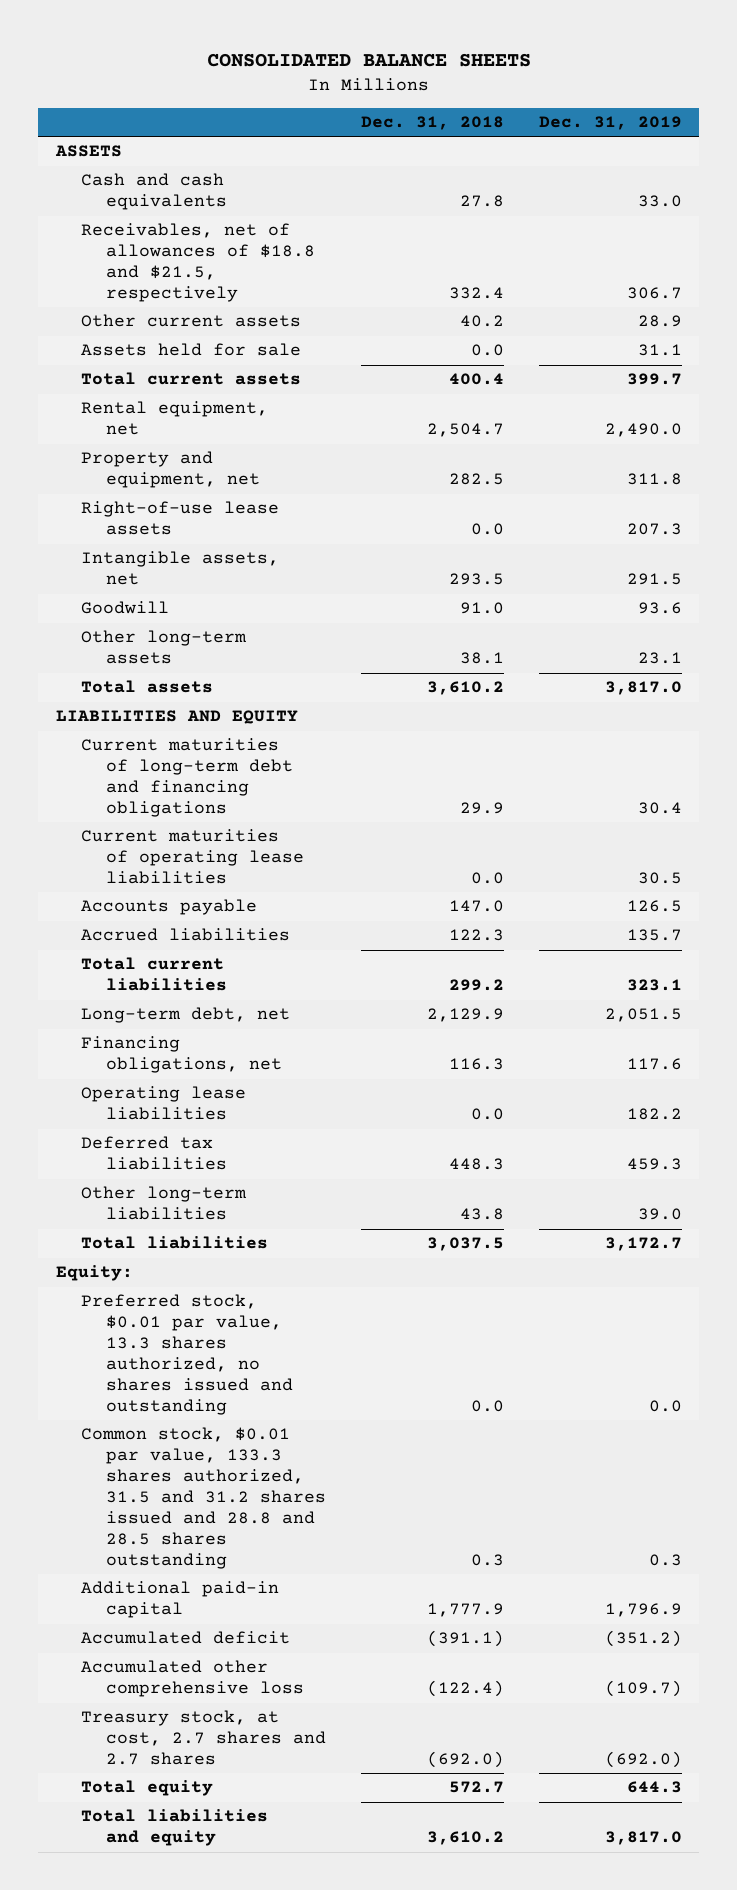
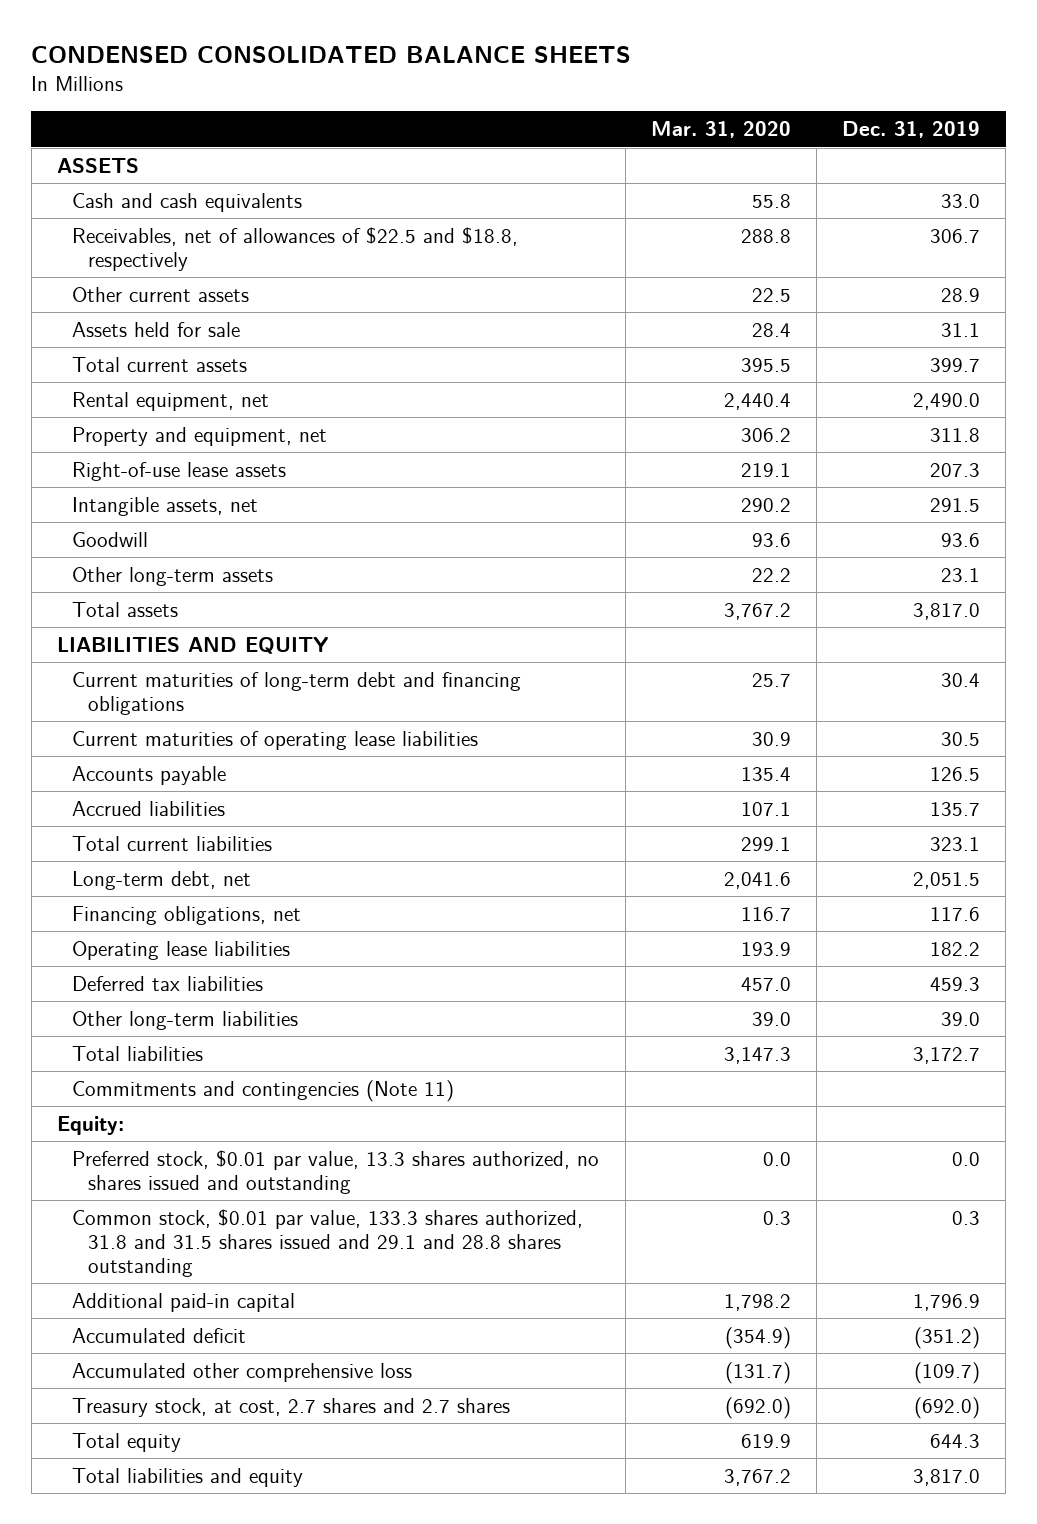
[206,52,531,67] CONSOLIDATED BALANCE SHEETS -> [31,45,632,63] CONDENSED CONSOLIDATED BALANCE SHEETS
[361,115,505,130] Dec. 31, 2018 -> none
none -> [650,121,791,139] Mar. 31, 2020
[80,223,316,303] Receivables, net of allowances of $18.8 and $21.5, respectively -> [72,226,519,271] Receivables, net of allowances of $22.5 and $18.8, respectively
none -> [72,1079,455,1102] Commitments and contingencies (Note 11)
[80,1427,327,1569] Common stock, $0.01 par value, 133.3 shares authorized, 31.5 and 31.2 shares issued and 28.8 and 28.5 shares outstanding -> [72,1208,584,1277] Common stock, $0.01 par value, 133.3 shares authorized, 31.8 and 31.5 shares issued and 29.1 and 28.8 shares outstanding

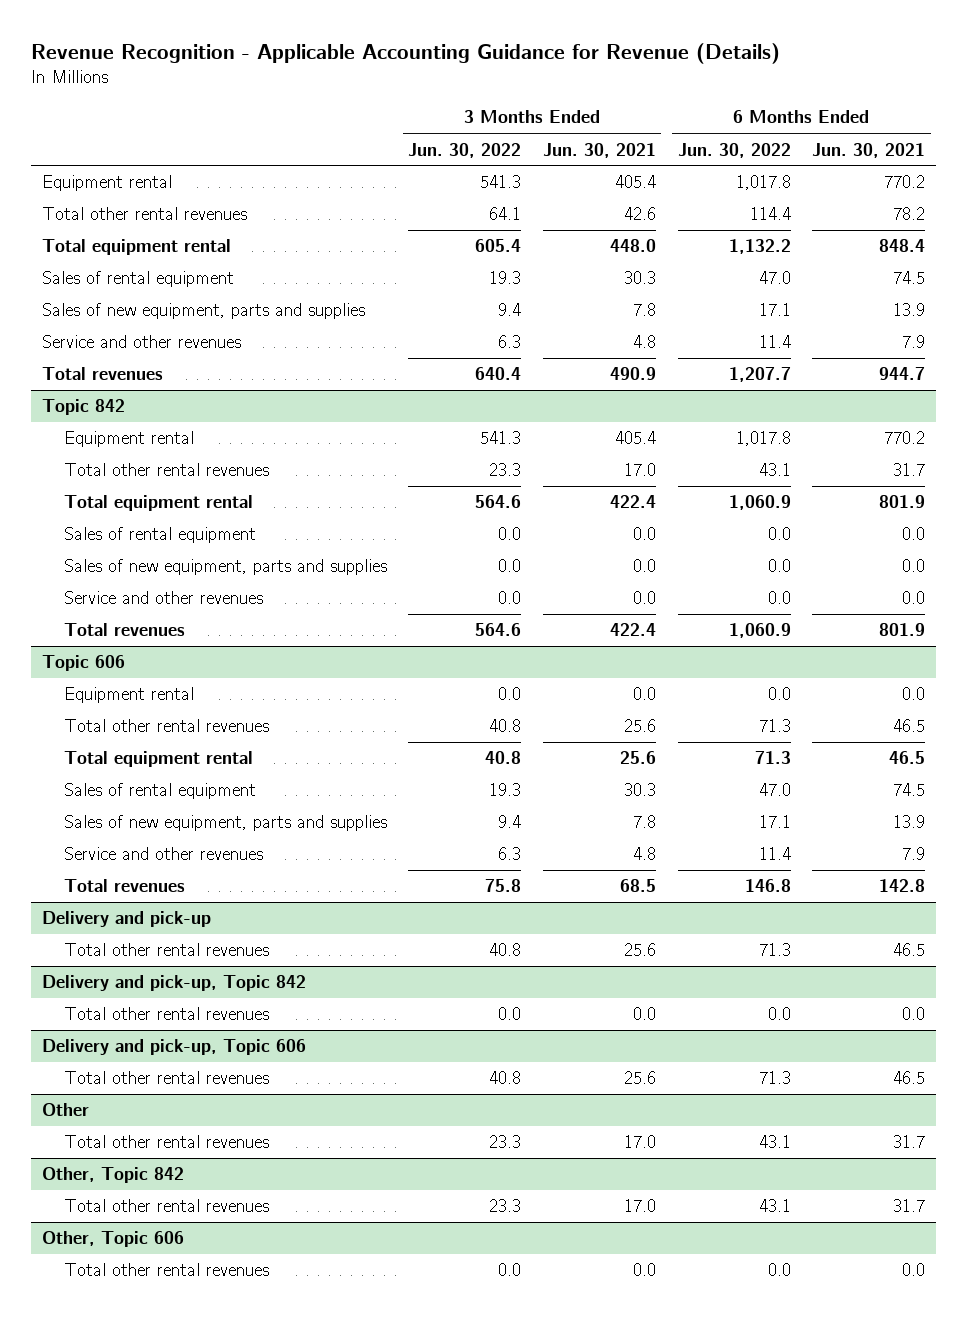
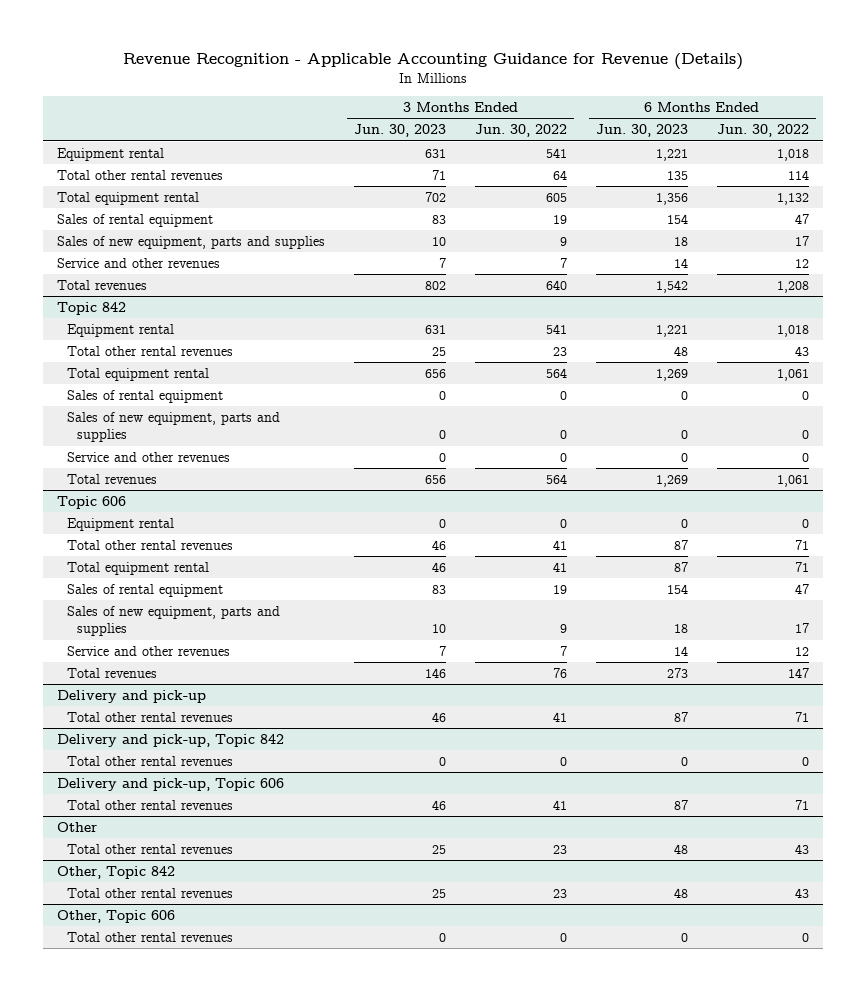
[543,142,657,158] Jun. 30, 2021 -> none
[812,142,926,158] Jun. 30, 2021 -> none
none -> [354,124,447,138] Jun. 30, 2023
none -> [595,124,688,138] Jun. 30, 2023
[480,175,522,189] 541.3 -> [546,147,568,158] 541
[735,175,791,191] 1,017.8 -> [776,148,809,161] 1,018
[489,207,522,221] 64.1 -> [553,169,568,180] 64
[749,207,791,221] 114.4 -> [787,169,809,180] 114
[475,239,522,253] 605.4 -> [546,192,568,202] 605
[728,239,791,255] 1,132.2 -> [776,192,809,205] 1,132
[489,271,522,285] 19.3 -> [553,214,568,224] 19
[758,271,791,285] 47.0 -> [794,213,809,224] 47
[498,303,522,317] 9.4 -> [560,236,568,246] 9
[758,303,791,317] 17.1 -> [794,235,809,246] 17
[498,335,522,349] 6.3 -> [560,257,568,268] 7
[758,335,791,349] 11.4 -> [794,258,809,268] 12
[475,367,522,381] 640.4 -> [546,279,568,290] 640
[728,367,791,383] 1,207.7 -> [776,280,809,293] 1,208
[480,431,522,445] 541.3 -> [546,323,568,334] 541
[735,431,791,447] 1,017.8 -> [776,324,809,337] 1,018
[489,463,522,477] 23.3 -> [553,346,568,356] 23
[758,463,791,477] 43.1 -> [794,345,809,356] 43
[475,495,522,509] 564.6 -> [546,367,568,378] 564
[728,495,791,511] 1,060.9 -> [776,368,809,381] 1,061
[498,527,522,541] 0.0 -> [560,390,568,400] 0
[767,527,791,541] 0.0 -> [801,390,809,400] 0
[498,559,522,573] 0.0 -> [560,430,568,440] 0
[767,559,791,573] 0.0 -> [801,430,809,440] 0
[498,591,522,605] 0.0 -> [560,452,568,462] 0
[767,591,791,605] 0.0 -> [801,452,809,462] 0
[475,623,522,637] 564.6 -> [546,473,568,484] 564
[728,623,791,639] 1,060.9 -> [776,474,809,487] 1,061
[498,687,522,701] 0.0 -> [560,518,568,528] 0
[767,687,791,701] 0.0 -> [801,518,809,528] 0
[489,719,522,733] 40.8 -> [553,539,568,550] 41
[758,719,791,733] 71.3 -> [794,539,809,550] 71
[485,751,522,765] 40.8 -> [553,561,568,572] 41
[754,751,791,765] 71.3 -> [794,561,809,572] 71
[489,783,522,797] 19.3 -> [553,584,568,594] 19
[758,783,791,797] 47.0 -> [794,583,809,594] 47
[498,815,522,829] 9.4 -> [560,624,568,634] 9
[758,815,791,829] 17.1 -> [794,623,809,634] 17
[498,847,522,861] 6.3 -> [560,645,568,656] 7
[758,847,791,861] 11.4 -> [794,646,809,656] 12
[485,879,522,893] 75.8 -> [553,667,568,678] 76
[744,879,791,893] 146.8 -> [787,667,809,678] 147
[489,943,522,957] 40.8 -> [553,711,568,722] 41
[758,943,791,957] 71.3 -> [794,711,809,722] 71
[498,1007,522,1021] 0.0 -> [560,756,568,766] 0
[767,1007,791,1021] 0.0 -> [801,756,809,766] 0
[489,1071,522,1085] 40.8 -> [553,799,568,810] 41
[758,1071,791,1085] 71.3 -> [794,799,809,810] 71
[489,1135,522,1149] 23.3 -> [553,844,568,854] 23
[758,1135,791,1149] 43.1 -> [794,843,809,854] 43
[489,1199,522,1213] 23.3 -> [553,888,568,898] 23
[758,1199,791,1213] 43.1 -> [794,887,809,898] 43
[498,1263,522,1277] 0.0 -> [560,932,568,942] 0
[767,1263,791,1277] 0.0 -> [801,932,809,942] 0

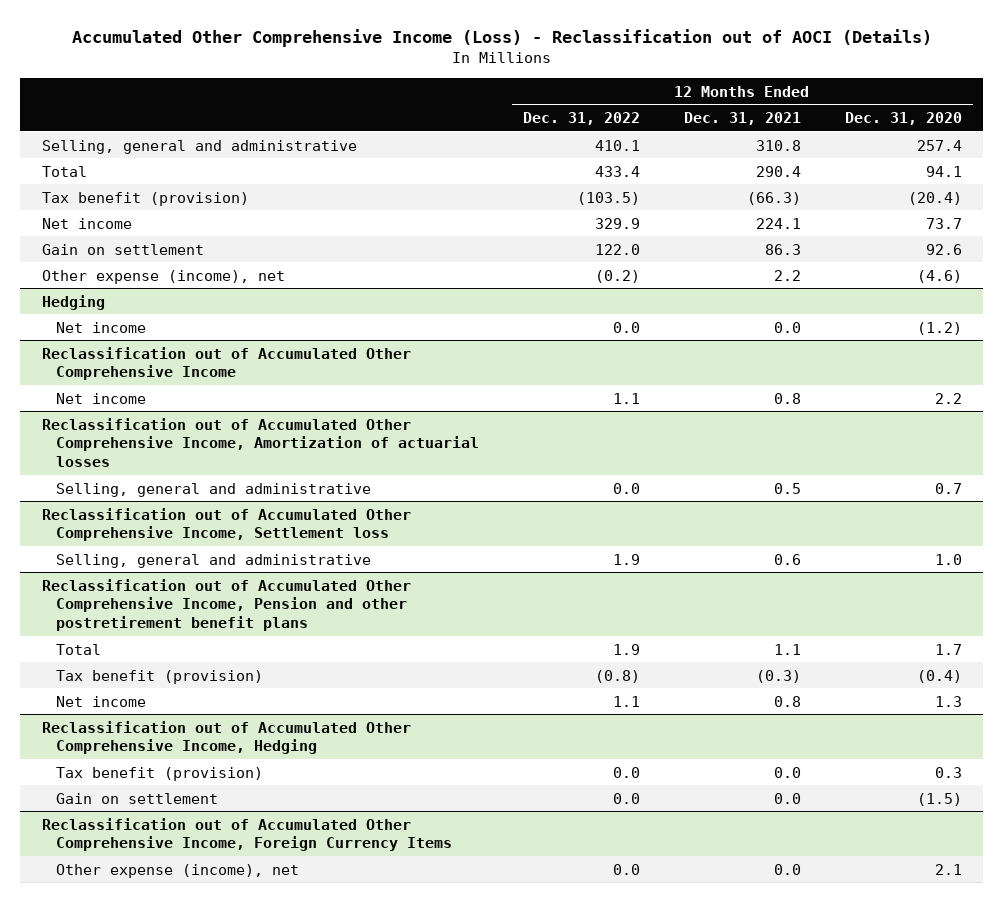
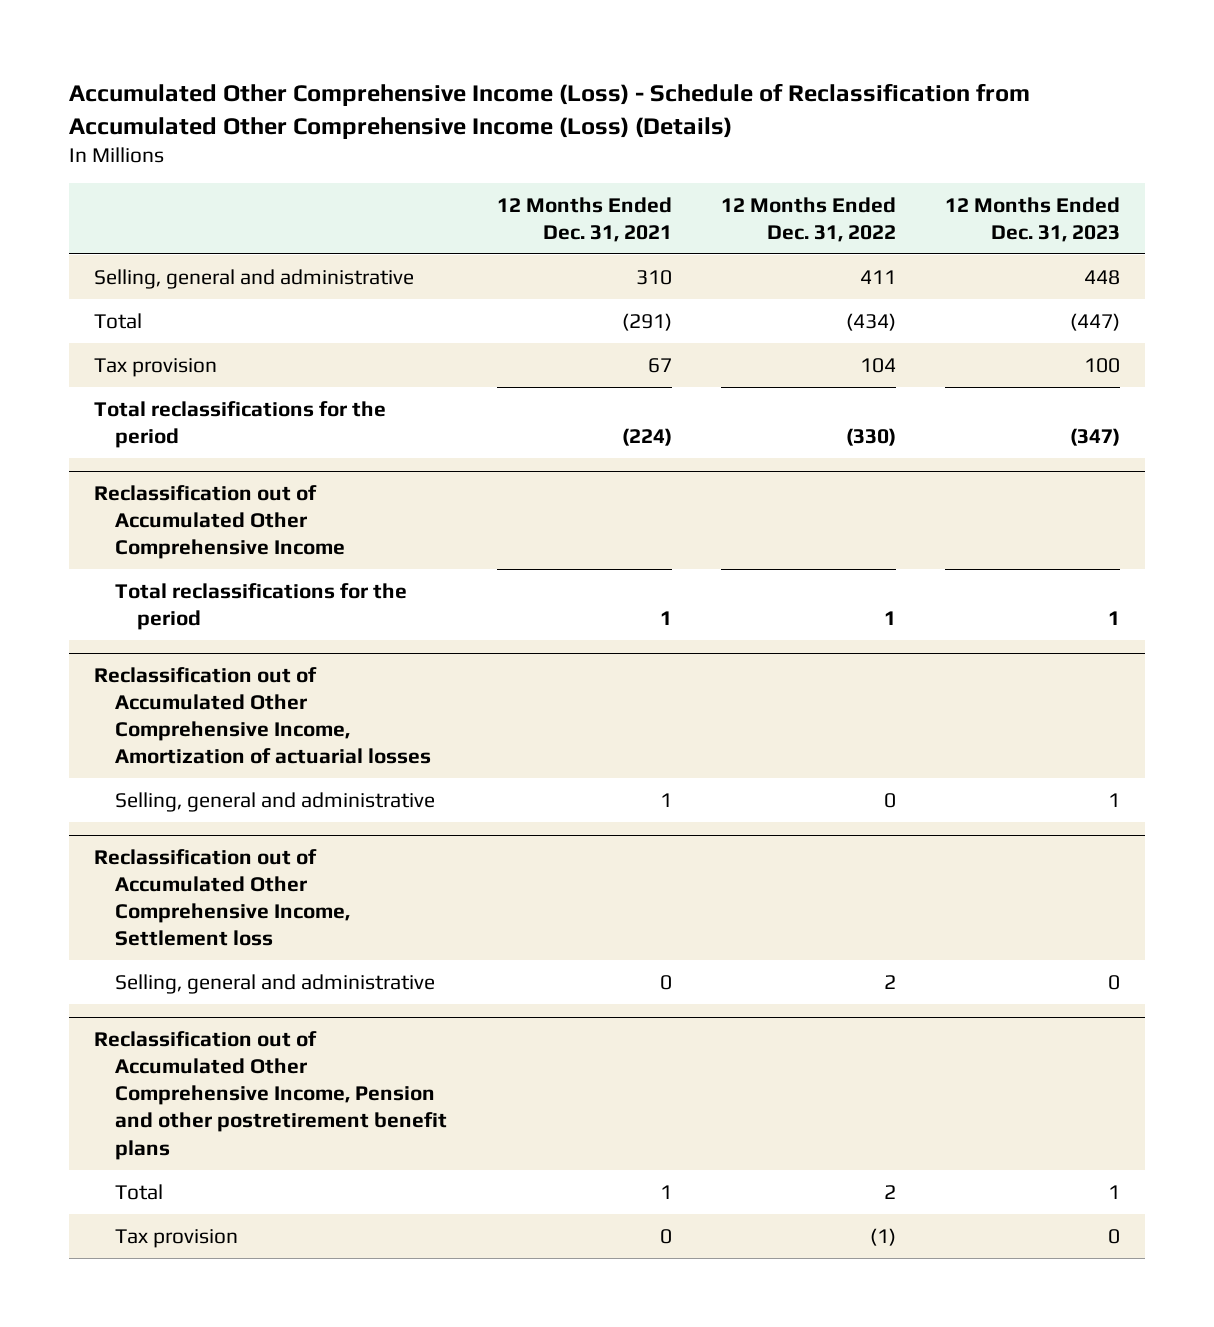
[71,29,932,48] Accumulated Other Comprehensive Income (Loss) - Reclassification out of AOCI (Details) -> [68,83,1030,139] Accumulated Other Comprehensive Income (Loss) - Schedule of Reclassification from Accumulated Other Comprehensive Income (Loss) (Details)
[844,111,962,125] Dec. 31, 2020 -> none
none -> [945,196,1121,242] 12 Months Ended Dec. 31, 2023
[41,217,132,229] Net income -> none
[41,243,204,255] Gain on settlement -> none
[41,269,285,284] Other expense (income), net -> none
[41,294,105,310] Hedging -> none
[56,321,147,333] Net income -> none
[595,139,641,151] 410.1 -> [859,269,896,284] 411
[755,139,801,151] 310.8 -> [635,269,672,285] 310
[595,165,641,177] 433.4 -> [845,312,896,331] (434)
[755,165,801,177] 290.4 -> [621,312,672,331] (291)
[41,191,249,206] Tax benefit (provision) -> [93,357,217,377] Tax provision
[577,191,641,205] (103.5) -> [859,357,896,373] 104
[746,191,801,205] (66.3) -> [647,357,672,373] 67
none -> [93,400,386,448] Total reclassifications for the period
[56,392,147,404] Net income -> none
none -> [115,582,408,630] Total reclassifications for the period
[613,482,641,494] 0.0 -> [883,792,896,808] 0
[773,482,801,494] 0.5 -> [659,792,672,807] 1
[613,553,641,565] 1.9 -> [883,974,896,989] 2
[773,553,801,565] 0.6 -> [659,974,672,990] 0
[56,695,147,707] Net income -> none
[41,720,411,755] Reclassification out of Accumulated Other Comprehensive Income, Hedging -> none
[56,766,264,781] Tax benefit (provision) -> none
[56,792,219,804] Gain on settlement -> none
[41,817,453,852] Reclassification out of Accumulated Other Comprehensive Income, Foreign Currency Items -> none
[56,863,300,878] Other expense (income), net -> none
[613,643,641,655] 1.9 -> [883,1184,896,1199] 2
[773,643,801,655] 1.1 -> [659,1184,672,1199] 1
[56,669,264,684] Tax benefit (provision) -> [115,1228,239,1248] Tax provision
[595,669,641,683] (0.8) -> [869,1227,896,1246] (1)
[755,669,801,683] (0.3) -> [659,1228,672,1244] 0

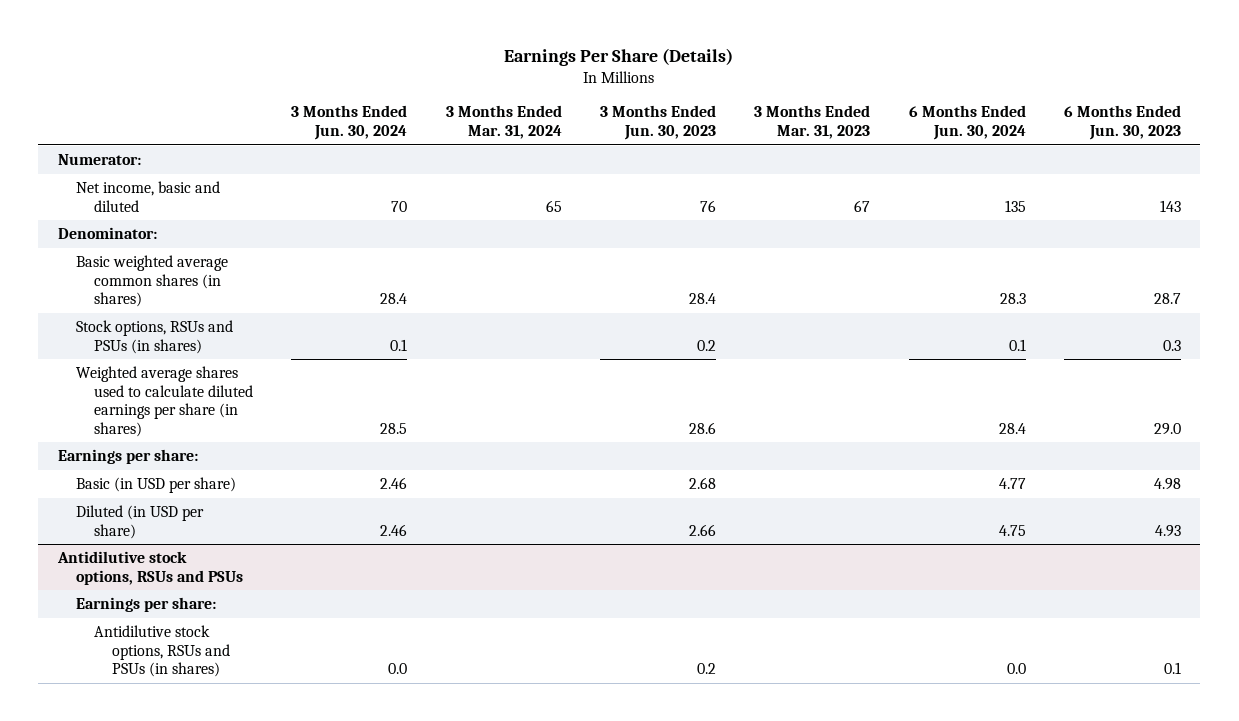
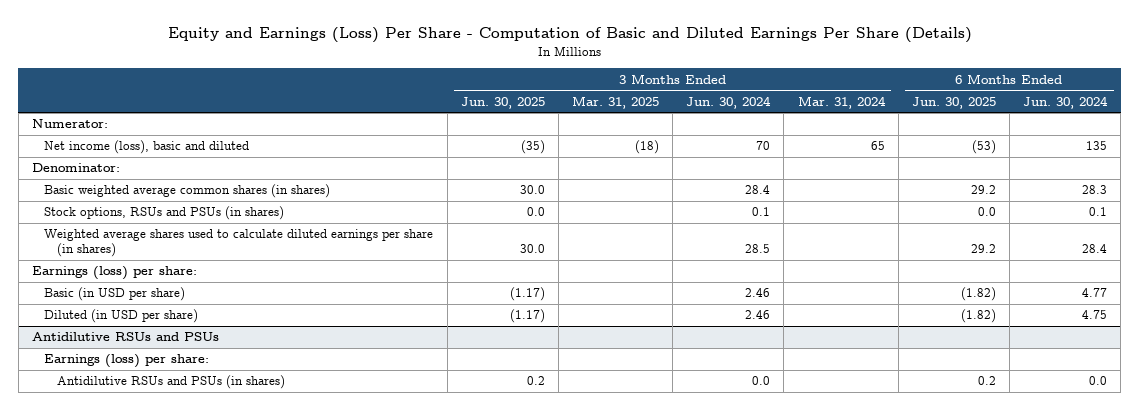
[504,48,734,67] Earnings Per Share (Details) -> [167,27,972,44] Equity and Earnings (Loss) Per Share - Computation of Basic and Diluted Earnings Per Share (Details)
[600,105,717,140] 3 Months Ended Jun. 30, 2023 -> none
[754,105,871,139] 3 Months Ended Mar. 31, 2023 -> none
[1064,105,1182,140] 6 Months Ended Jun. 30, 2023 -> none
none -> [460,96,545,109] Jun. 30, 2025
none -> [571,95,659,109] Mar. 31, 2025
none -> [911,96,996,109] Jun. 30, 2025
[75,181,220,212] Net income, basic and diluted -> [44,140,250,155] Net income (loss), basic and diluted
[57,449,198,465] Earnings per share: -> [32,266,198,281] Earnings (loss) per share:
[56,551,243,585] Antidilutive stock options, RSUs and PSUs -> [32,332,220,342] Antidilutive RSUs and PSUs
[75,597,216,613] Earnings per share: -> [44,354,210,369] Earnings (loss) per share:
[94,625,231,678] Antidilutive stock options, RSUs and PSUs (in shares) -> [56,375,285,390] Antidilutive RSUs and PSUs (in shares)

